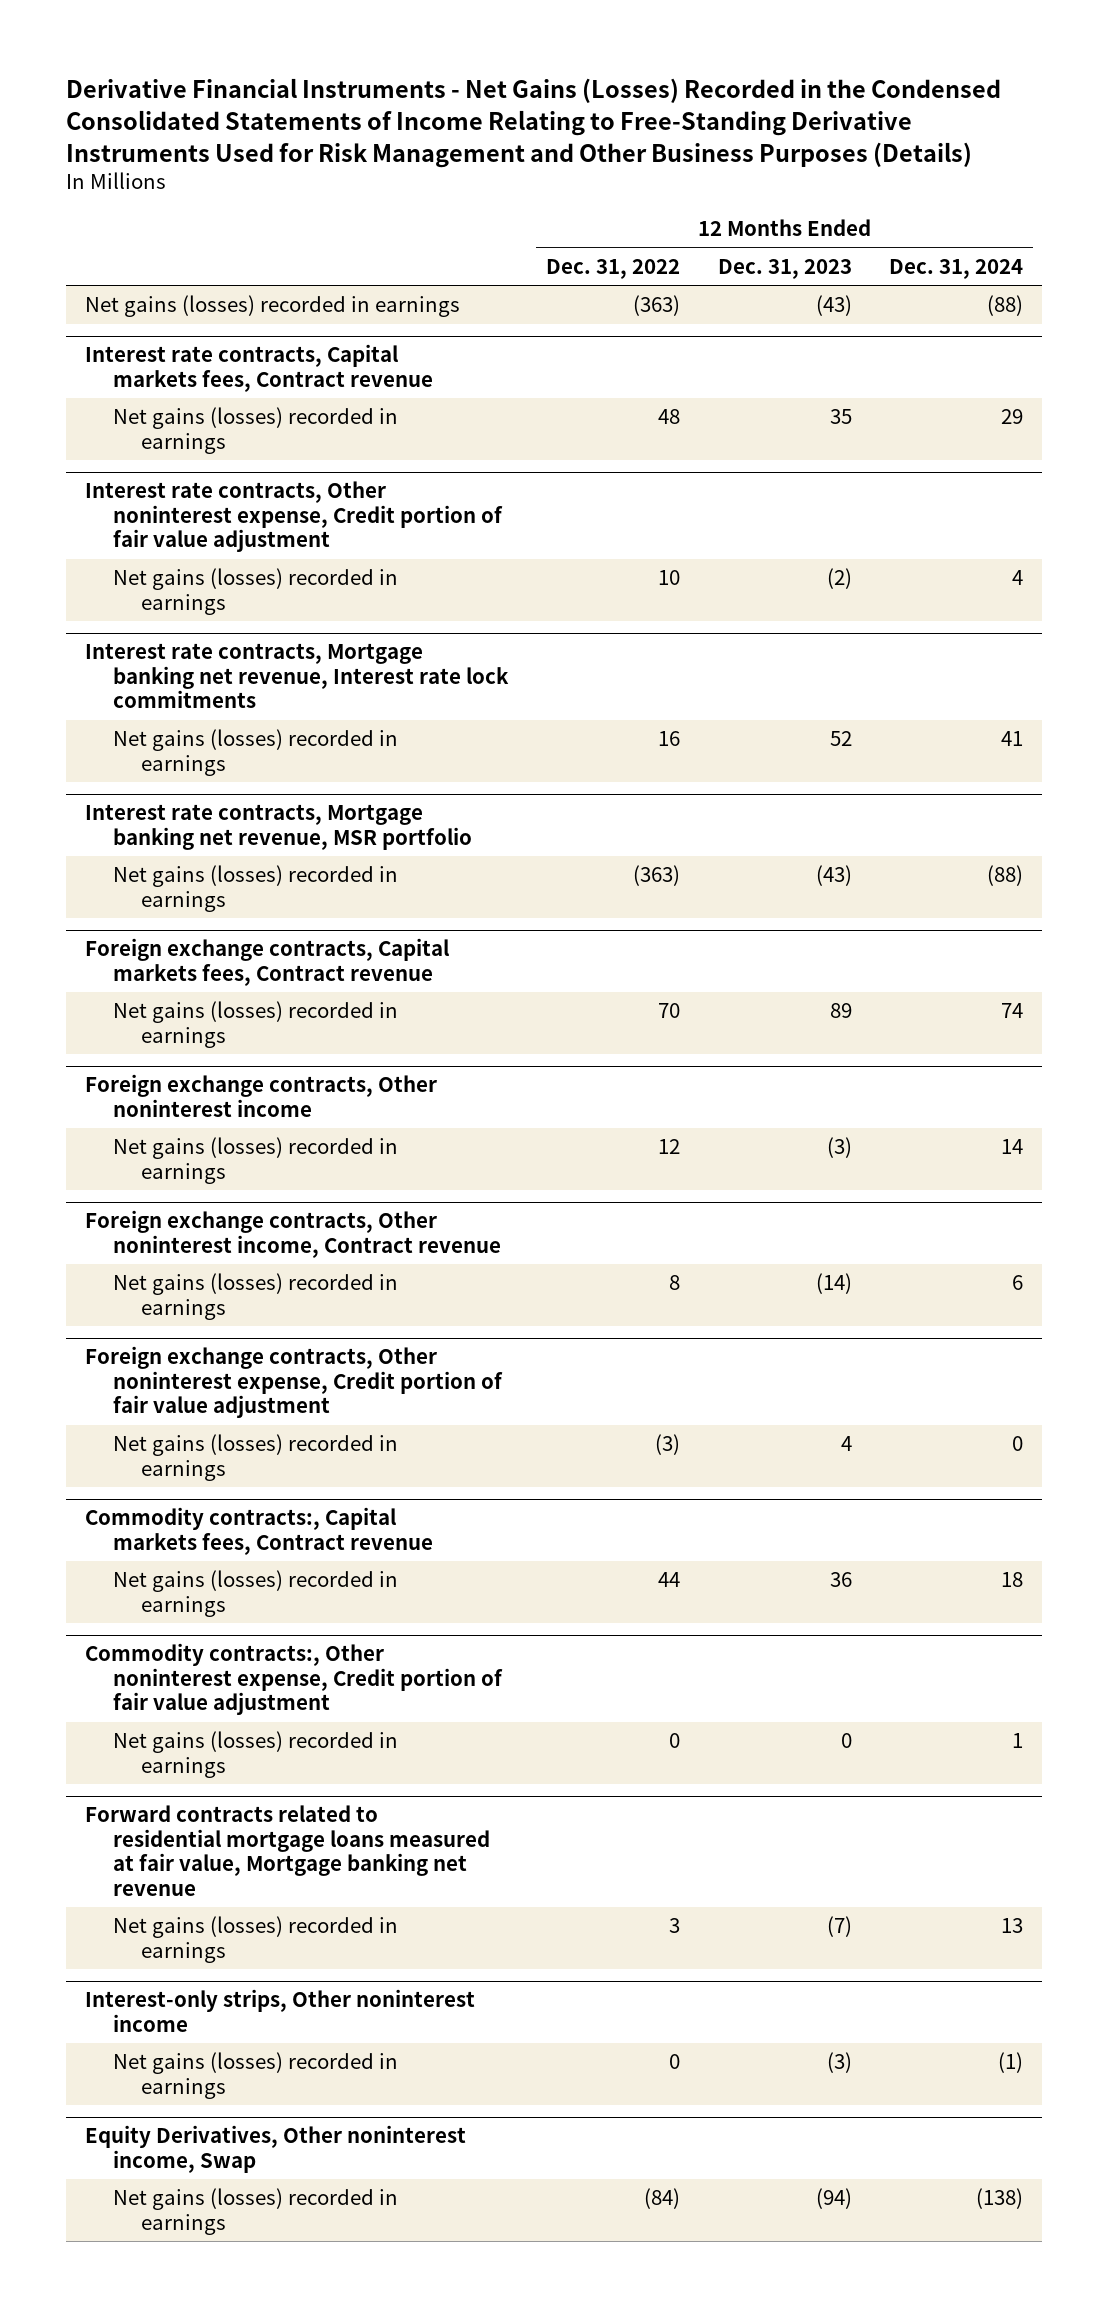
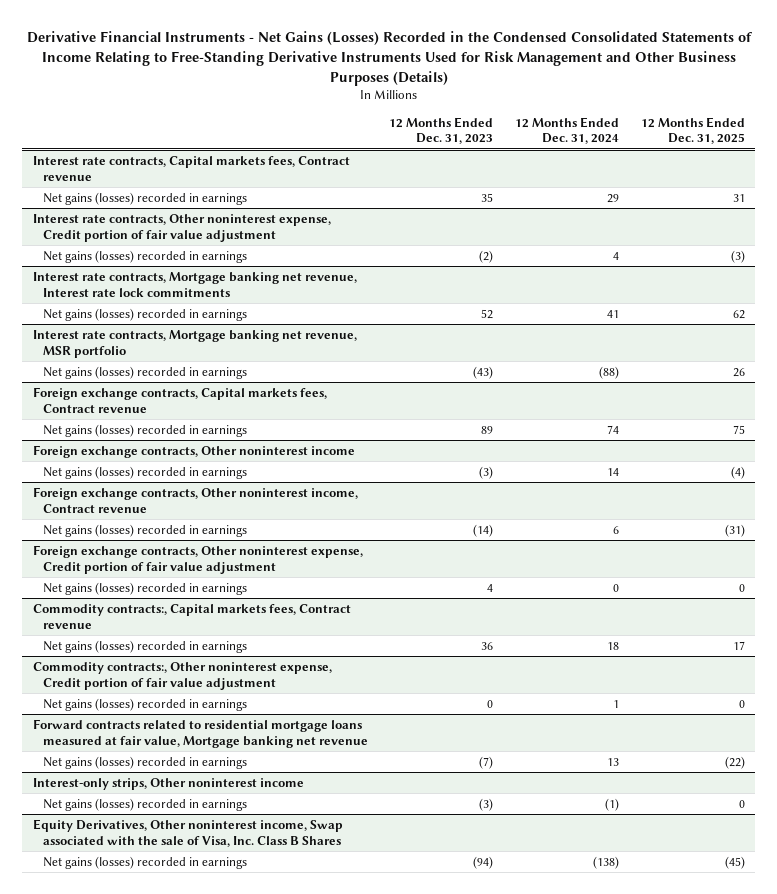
[545,258,680,279] Dec. 31, 2022 -> none
none -> [640,116,745,145] 12 Months Ended Dec. 31, 2025
[85,295,461,318] Net gains (losses) recorded in earnings -> none
[85,2125,467,2173] Equity Derivatives, Other noninterest income, Swap -> none
none -> [32,818,343,847] Equity Derivatives, Other noninterest income, Swap associated with the sale of Visa, Inc. Class B Shares

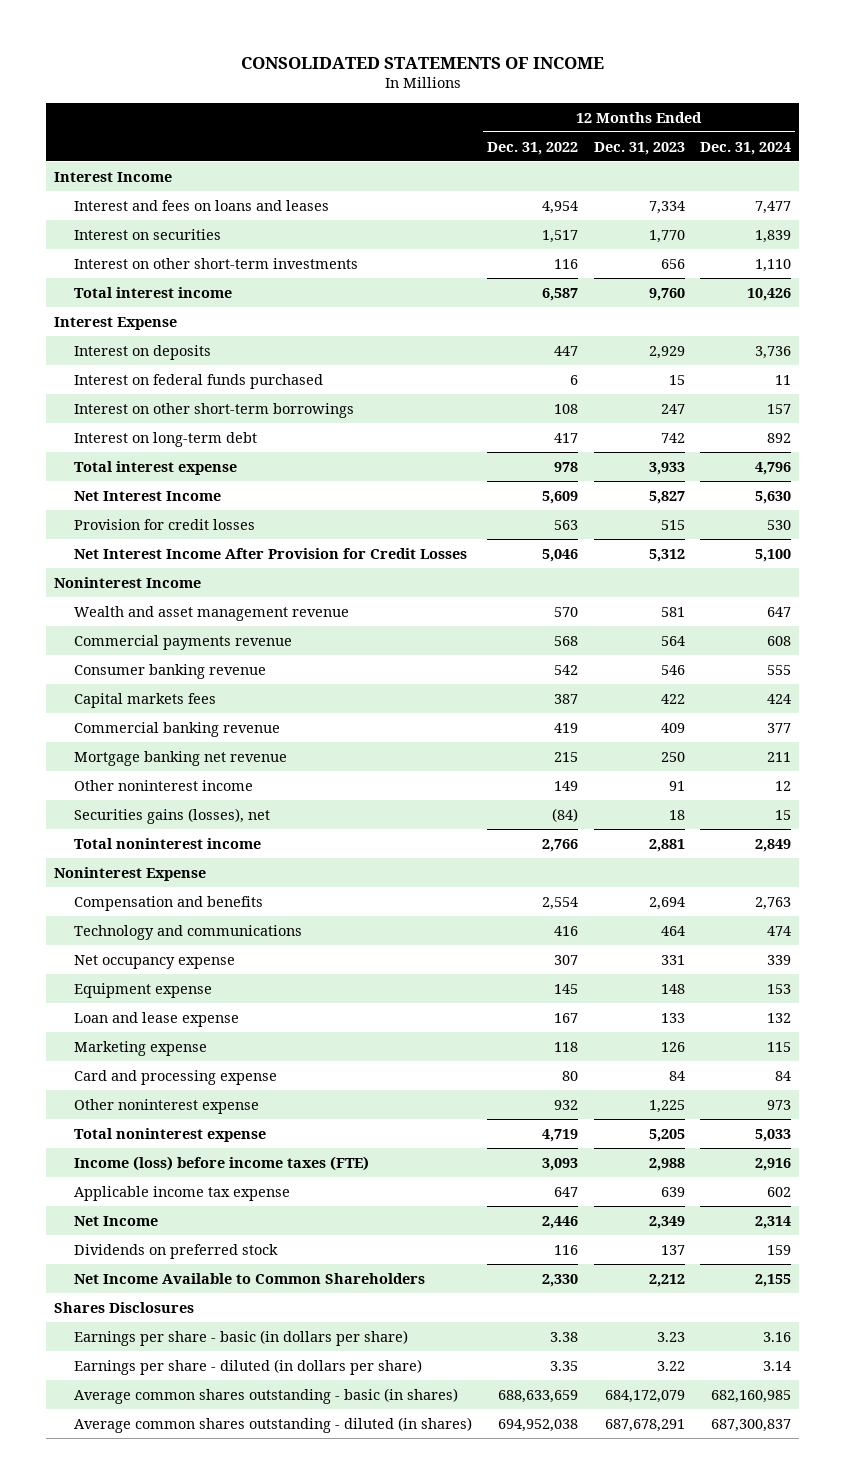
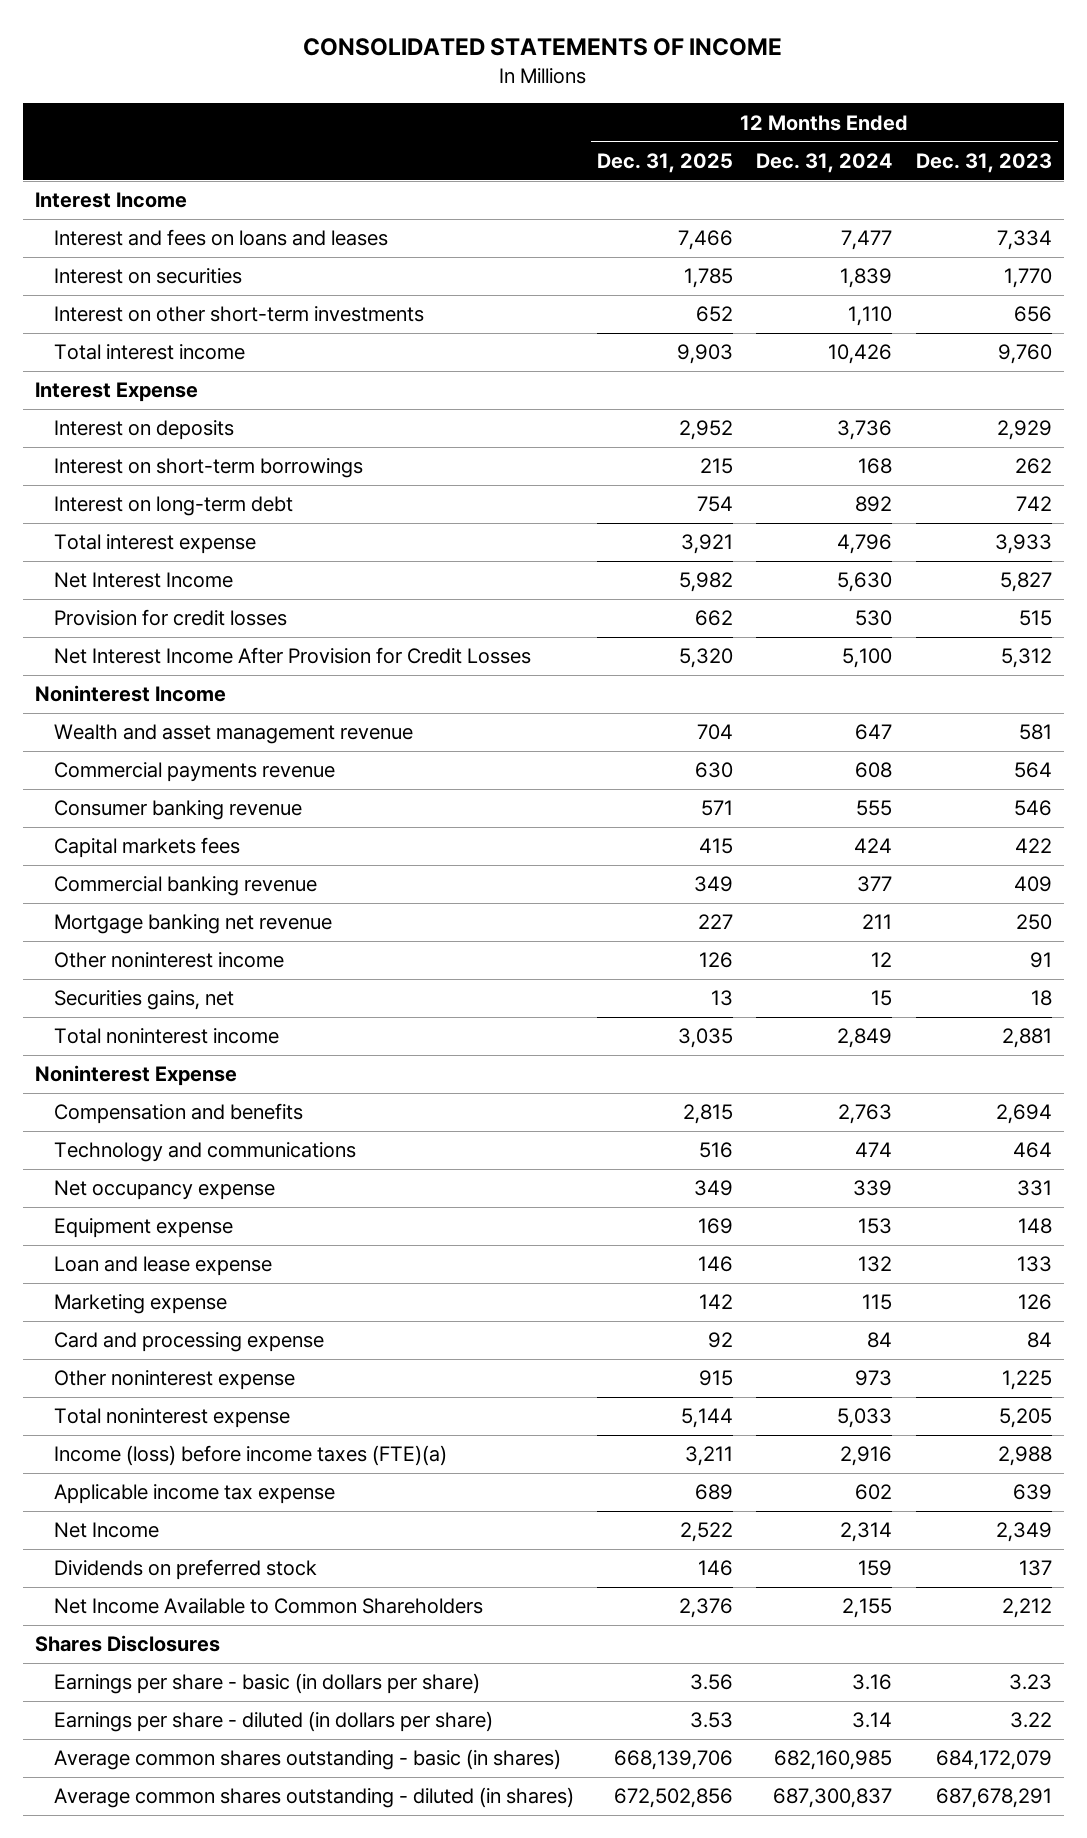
[487,141,579,155] Dec. 31, 2022 -> none
none -> [596,152,733,173] Dec. 31, 2025
[73,373,323,389] Interest on federal funds purchased -> none
[73,402,354,418] Interest on other short-term borrowings -> [53,458,363,479] Interest on short-term borrowings
[660,403,685,414] 247 -> [1014,458,1052,475] 262
[767,403,792,414] 157 -> [858,458,893,475] 168
[73,807,270,824] Securities gains (losses), net -> [53,990,234,1011] Securities gains, net
[73,1155,369,1171] Income (loss) before income taxes (FTE) -> [53,1445,447,1467] Income (loss) before income taxes (FTE)(a)

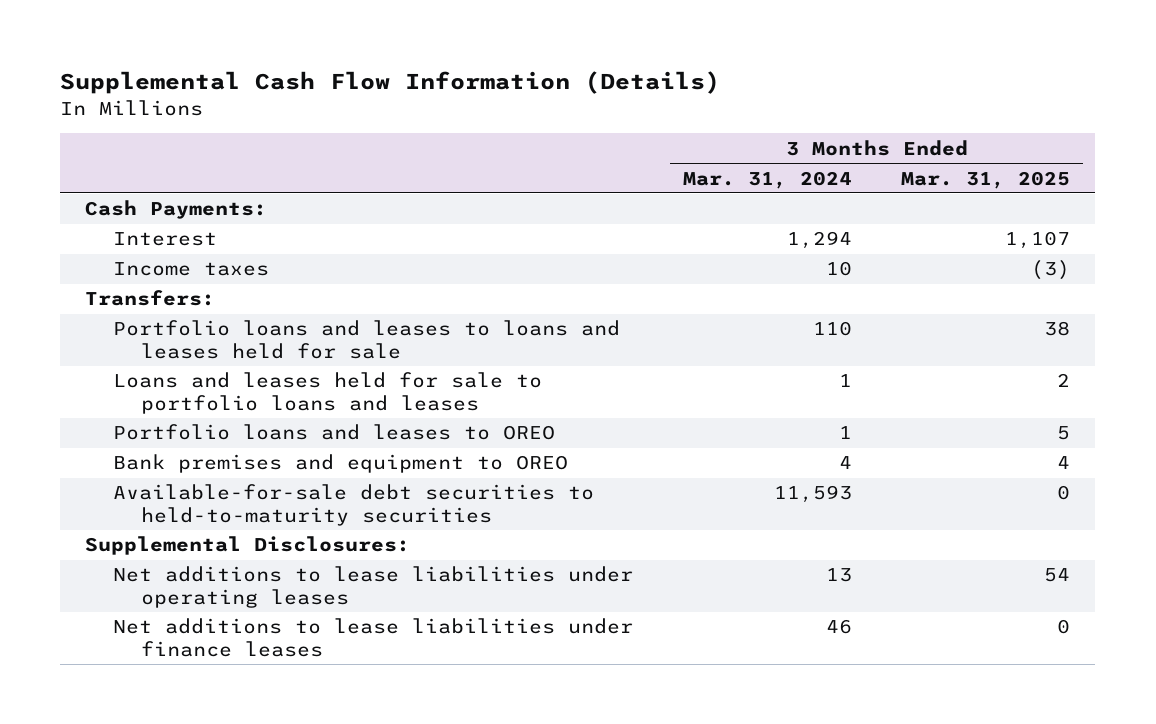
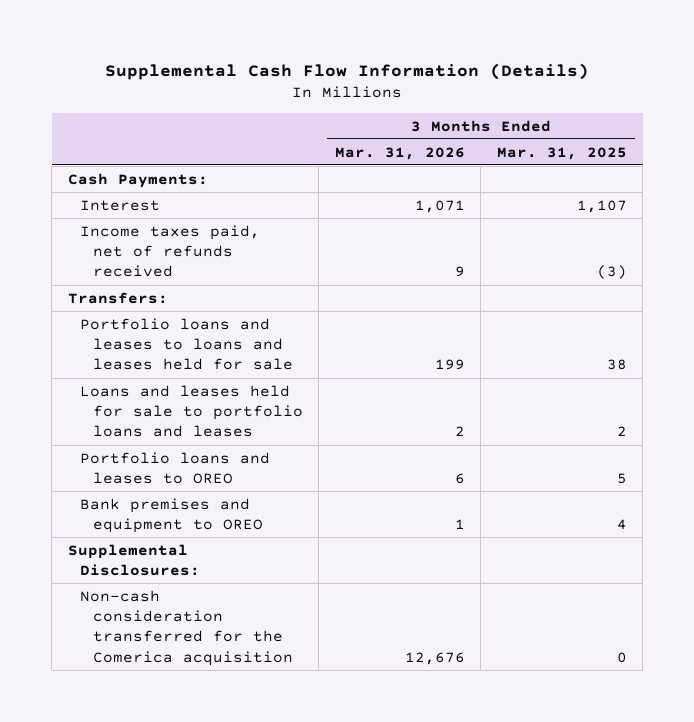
[682,170,852,189] Mar. 31, 2024 -> none
none -> [334,146,465,160] Mar. 31, 2026
[113,262,270,277] Income taxes -> [80,224,261,278] Income taxes paid, net of refunds received
[113,484,595,526] Available-for-sale debt securities to held-to-maturity securities -> none
[113,566,634,608] Net additions to lease liabilities under operating leases -> none
[113,618,634,657] Net additions to lease liabilities under finance leases -> none
none -> [80,589,293,666] Non-cash consideration transferred for the Comerica acquisition

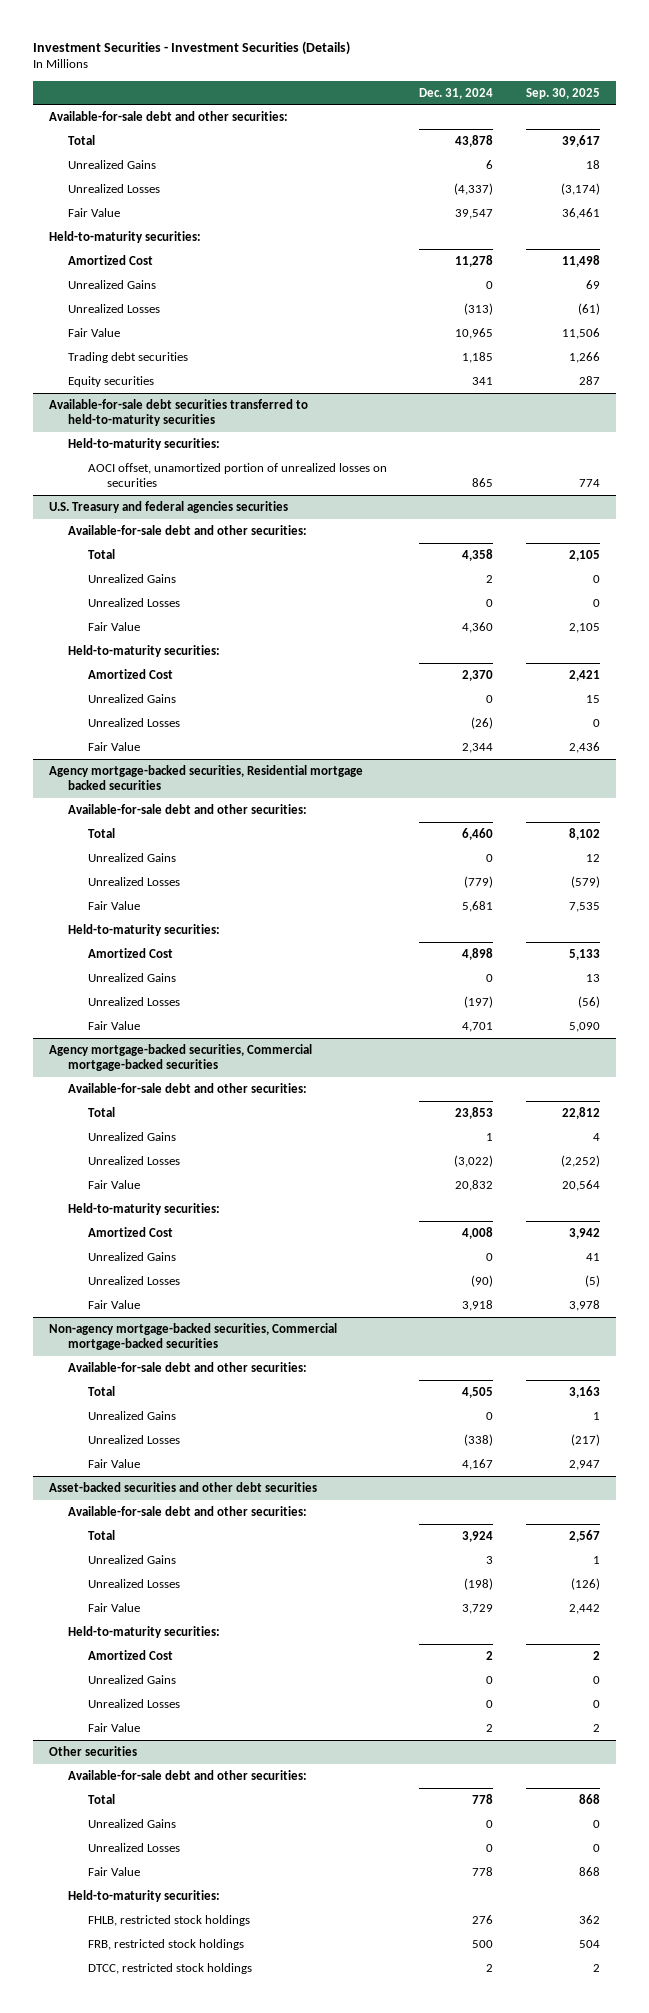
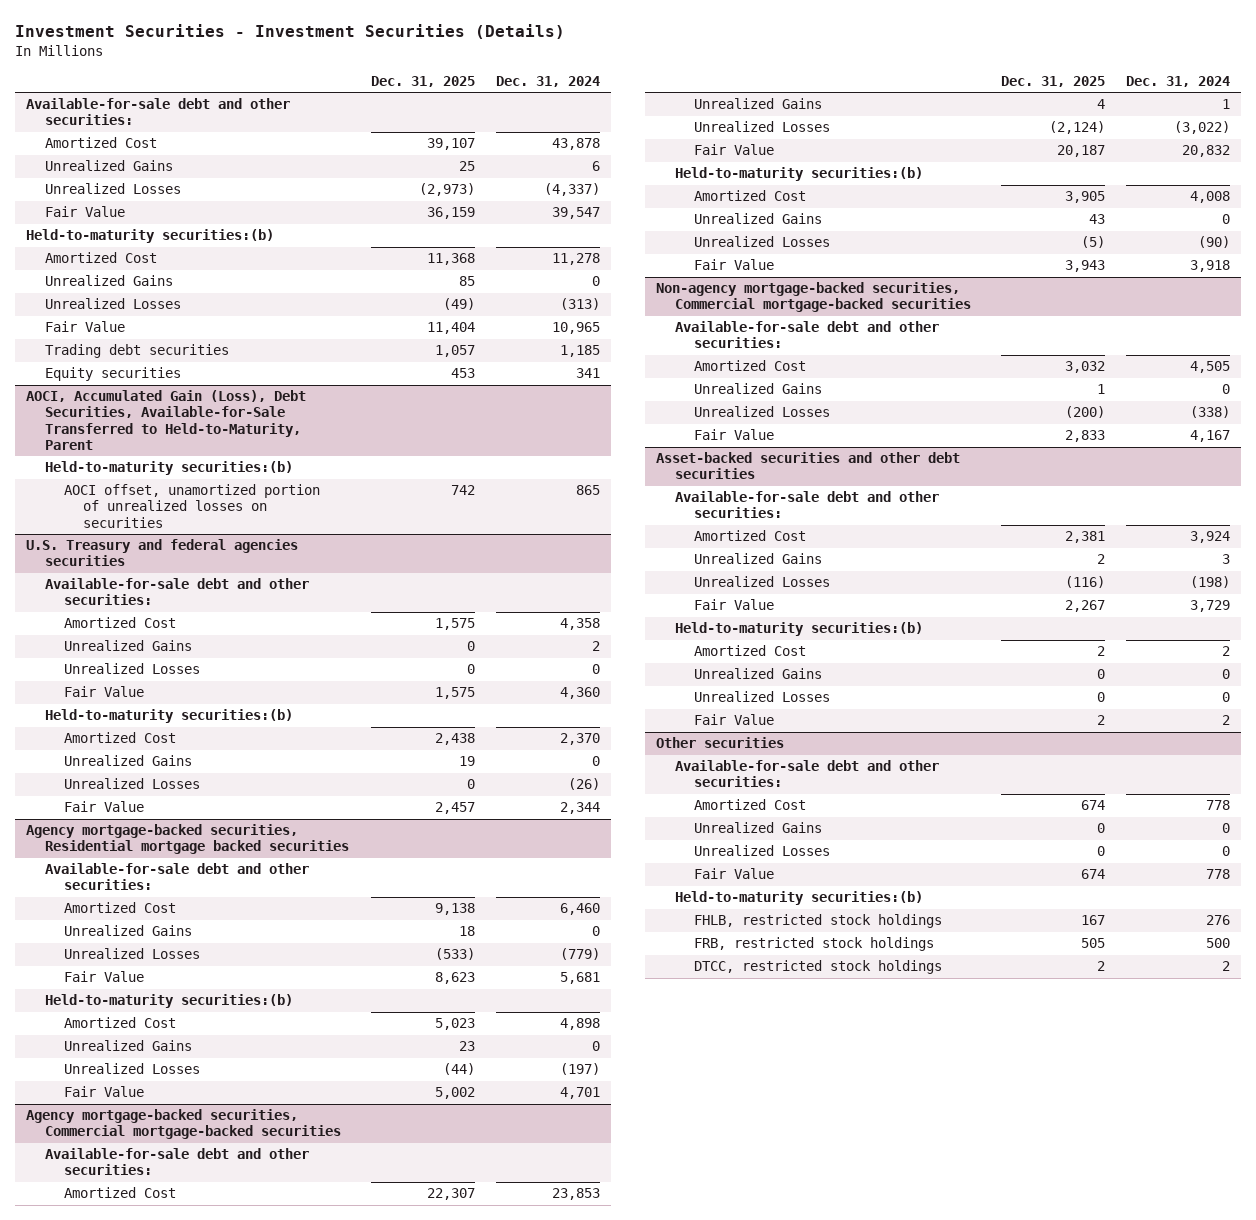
[525,87,600,99] Sep. 30, 2025 -> none
none -> [370,75,475,87] Dec. 31, 2025
[68,134,96,145] Total -> [45,137,158,149] Amortized Cost
[48,230,201,243] Held-to-maturity securities: -> [25,229,274,244] Held-to-maturity securities:(b)
[48,398,308,427] Available-for-sale debt securities transferred to held-to-maturity securities -> [25,390,306,450] AOCI, Accumulated Gain (Loss), Debt Securities, Available-for-Sale Transferred to Held-to-Maturity, Parent
[68,437,221,450] Held-to-maturity securities: -> [45,461,294,476] Held-to-maturity securities:(b)
[87,548,115,559] Total -> [64,617,177,629] Amortized Cost
[68,644,221,657] Held-to-maturity securities: -> [45,709,294,724] Held-to-maturity securities:(b)
[87,827,115,838] Total -> [64,902,177,914] Amortized Cost
[68,923,221,936] Held-to-maturity securities: -> [45,994,294,1009] Held-to-maturity securities:(b)
[87,1106,115,1117] Total -> [64,1187,177,1199] Amortized Cost
[68,1202,221,1215] Held-to-maturity securities: -> [675,167,924,182] Held-to-maturity securities:(b)
[87,1385,115,1396] Total -> [694,360,807,372] Amortized Cost
[87,1529,115,1540] Total -> [694,530,807,542] Amortized Cost
[68,1625,221,1638] Held-to-maturity securities: -> [675,622,924,637] Held-to-maturity securities:(b)
[87,1793,115,1804] Total -> [694,799,807,811] Amortized Cost
[68,1889,221,1902] Held-to-maturity securities: -> [675,891,924,906] Held-to-maturity securities:(b)

